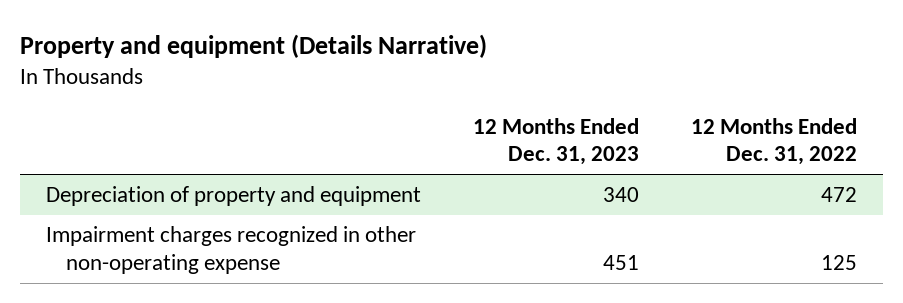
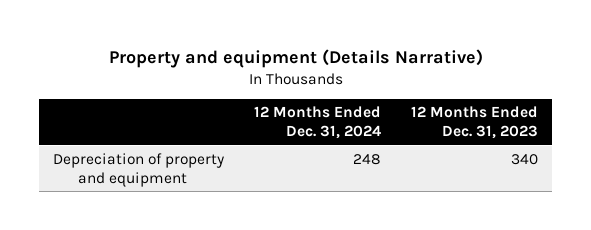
[690,118,857,166] 12 Months Ended Dec. 31, 2022 -> none
none -> [254,106,382,140] 12 Months Ended Dec. 31, 2024
[45,226,416,274] Impairment charges recognized in other non-operating expense -> none

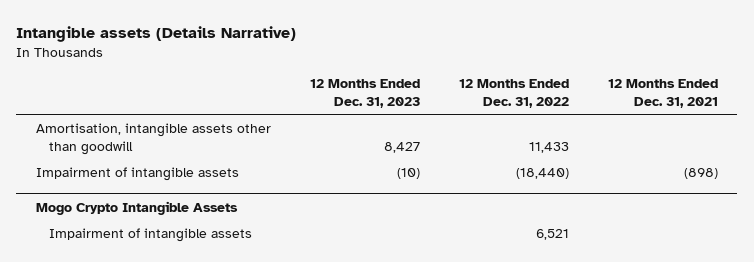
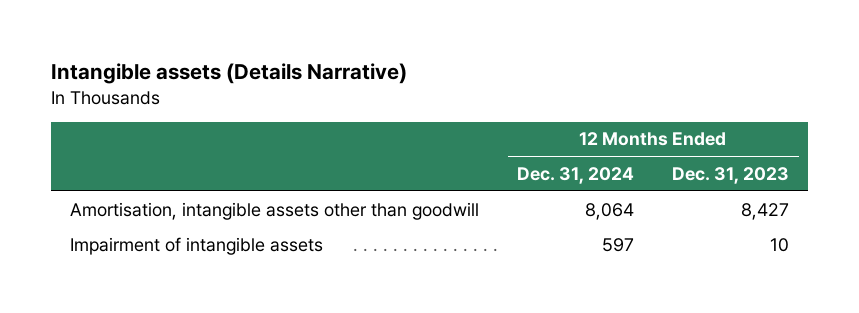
[458,79,569,108] 12 Months Ended Dec. 31, 2022 -> none
[607,79,718,108] 12 Months Ended Dec. 31, 2021 -> none
none -> [517,166,635,184] Dec. 31, 2024
[35,200,238,215] Mogo Crypto Intangible Assets -> none
[48,227,252,242] Impairment of intangible assets -> none
[396,167,420,179] (10) -> [770,237,790,252] 10

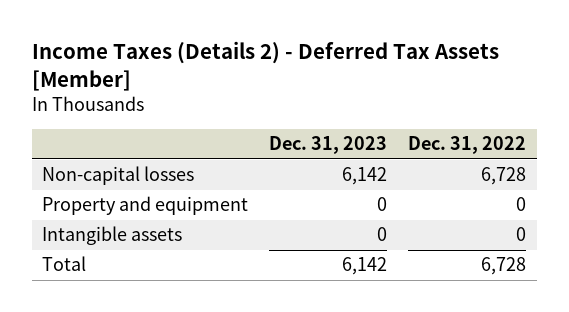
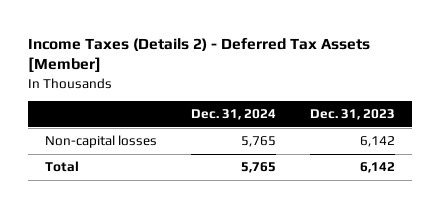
[408,136,527,155] Dec. 31, 2022 -> none
none -> [190,109,276,121] Dec. 31, 2024
[42,196,249,216] Property and equipment -> none
[42,226,183,246] Intangible assets -> none

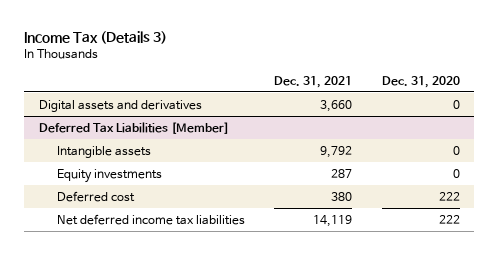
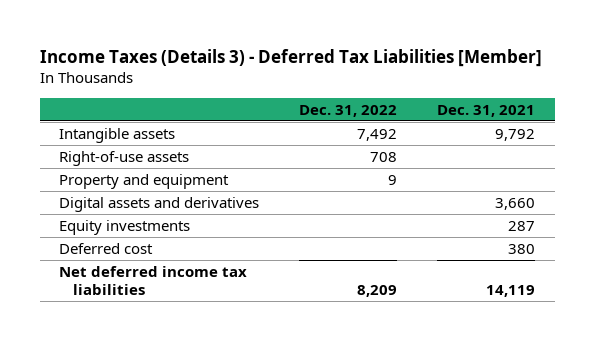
[24,30,168,44] Income Tax (Details 3) -> [39,48,542,67] Income Taxes (Details 3) - Deferred Tax Liabilities [Member]
[381,75,460,88] Dec. 31, 2020 -> none
none -> [299,104,398,117] Dec. 31, 2022
[38,121,229,134] Deferred Tax Liabilities [Member] -> none
none -> [59,150,190,166] Right-of-use assets
none -> [59,173,230,189] Property and equipment
[38,99,202,112] Digital assets and derivatives -> [59,196,260,212] Digital assets and derivatives

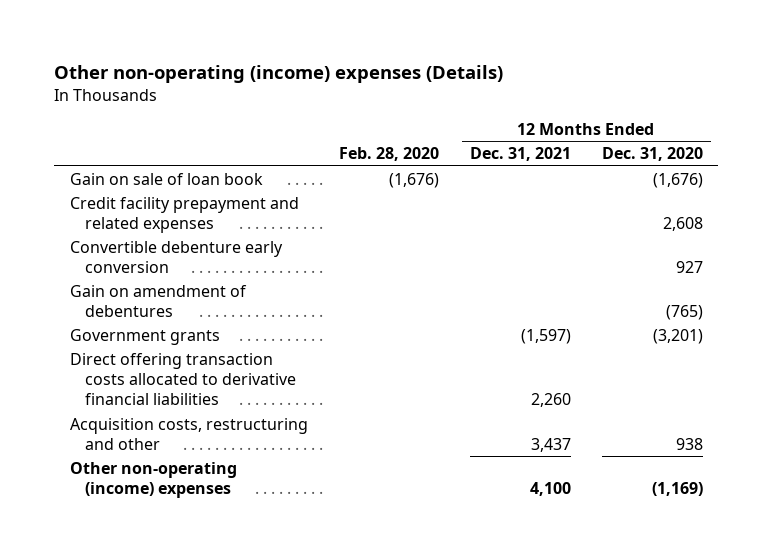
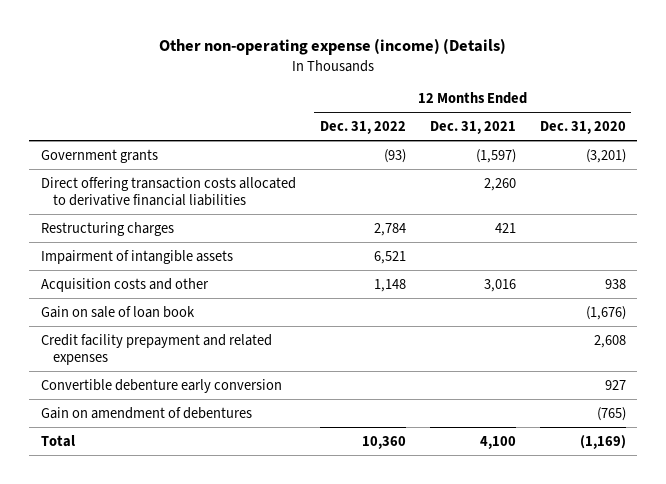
[54,65,504,84] Other non-operating (income) expenses (Details) -> [159,38,507,56] Other non-operating expense (income) (Details)
[338,147,439,162] Feb. 28, 2020 -> none
none -> [319,121,406,135] Dec. 31, 2022
[69,328,220,345] Government grants -> [40,148,158,163] Government grants
[69,352,296,406] Direct offering transaction costs allocated to derivative financial liabilities -> [40,176,296,207] Direct offering transaction costs allocated to derivative financial liabilities
none -> [40,221,174,236] Restructuring charges
none -> [40,249,233,264] Impairment of intangible assets
none -> [40,277,209,292] Acquisition costs and other
[69,417,308,451] Acquisition costs, restructuring and other -> none
[69,461,237,499] Other non-operating (income) expenses -> [40,434,75,447] Total

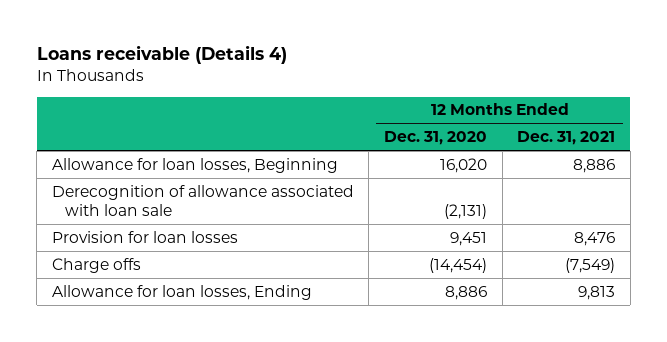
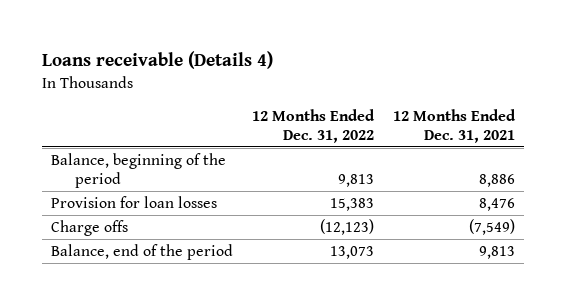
[383,131,487,146] Dec. 31, 2020 -> none
none -> [252,108,376,143] 12 Months Ended Dec. 31, 2022
[51,184,354,216] Derecognition of allowance associated with loan sale -> none
[51,157,338,173] Allowance for loan losses, Beginning -> [51,152,227,188] Balance, beginning of the period
[51,284,312,300] Allowance for loan losses, Ending -> [51,243,234,260] Balance, end of the period

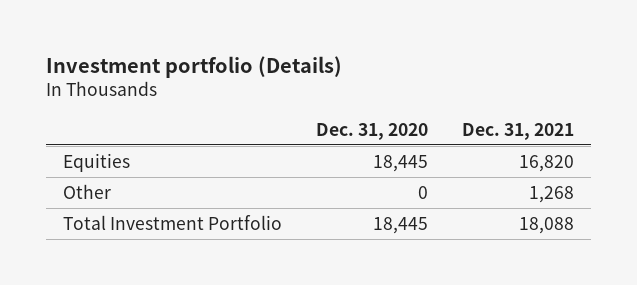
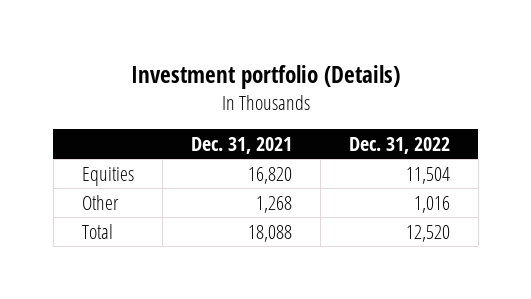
[315,122,428,140] Dec. 31, 2020 -> none
none -> [348,136,450,154] Dec. 31, 2022
[62,214,282,230] Total Investment Portfolio -> [81,223,113,239] Total

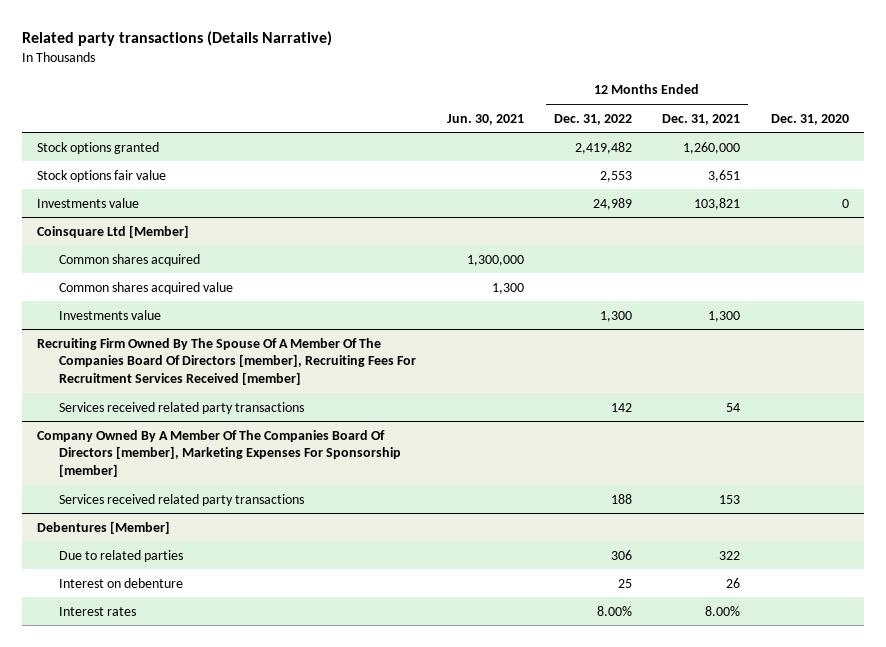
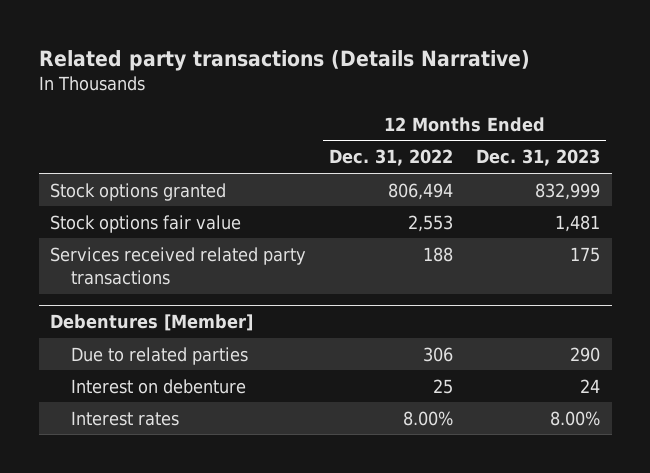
[446,113,524,125] Jun. 30, 2021 -> none
[662,113,741,125] Dec. 31, 2021 -> none
[770,113,849,125] Dec. 31, 2020 -> none
none -> [476,149,601,167] Dec. 31, 2023
[575,141,633,154] 2,419,482 -> [388,182,454,200] 806,494
[37,197,140,208] Investments value -> none
[37,224,190,238] Coinsquare Ltd [Member] -> none
[59,253,201,266] Common shares acquired -> none
[59,281,234,294] Common shares acquired value -> none
[59,309,162,320] Investments value -> none
[37,337,417,386] Recruiting Firm Owned By The Spouse Of A Member Of The Companies Board Of Directors [member], Recruiting Fees For Recruitment Services Received [member] -> none
[59,401,305,414] Services received related party transactions -> none
[37,429,402,478] Company Owned By A Member Of The Companies Board Of Directors [member], Marketing Expenses For Sponsorship [member] -> none

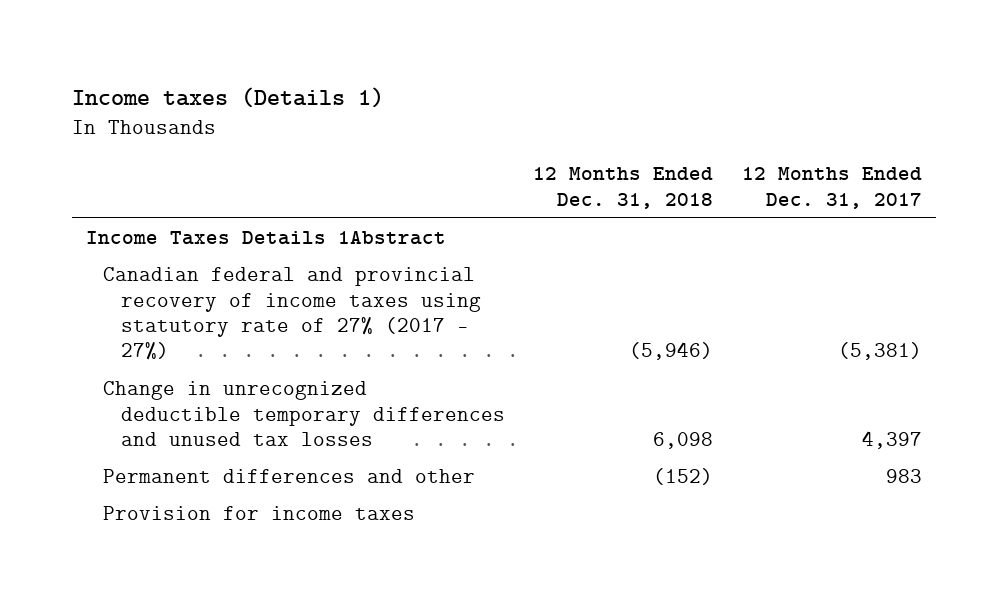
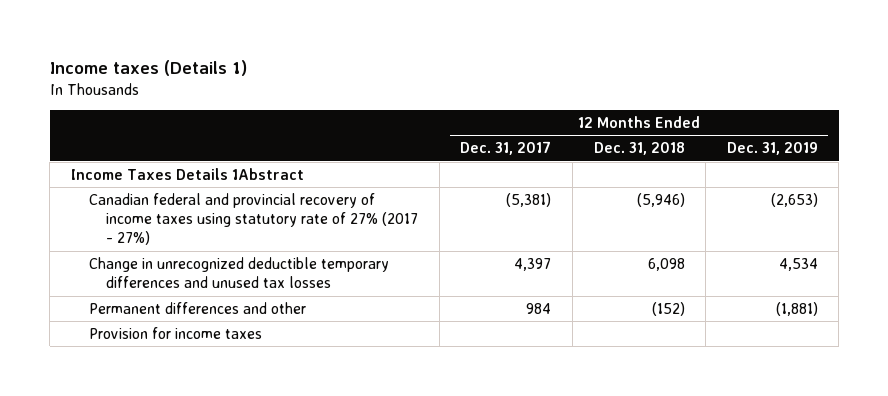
none -> [726,142,818,156] Dec. 31, 2019
[885,469,922,484] 983 -> [526,302,552,314] 984

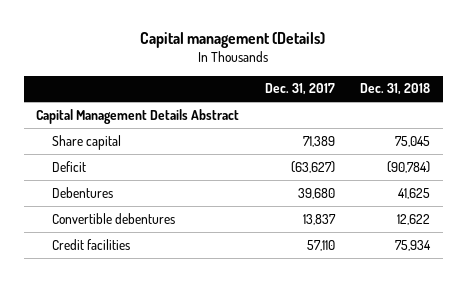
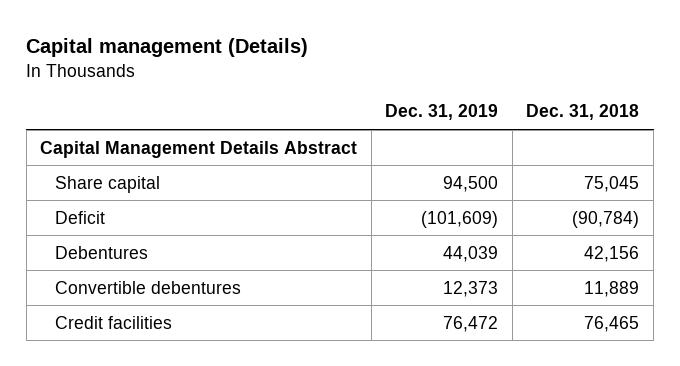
[264,83,335,96] Dec. 31, 2017 -> none
none -> [385,104,499,121] Dec. 31, 2019
[398,187,431,199] 41,625 -> [584,245,640,262] 42,156
[397,213,431,225] 12,622 -> [584,280,640,297] 11,889
[395,239,432,251] 75,934 -> [584,315,640,332] 76,465

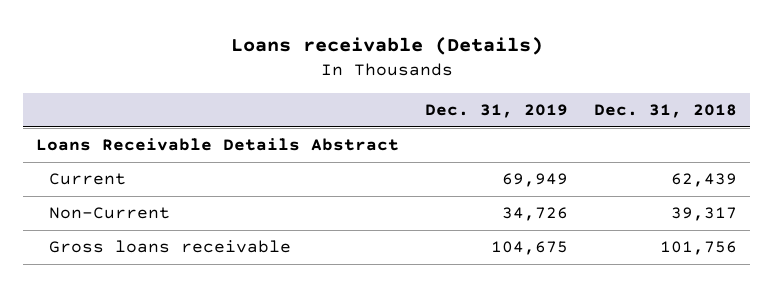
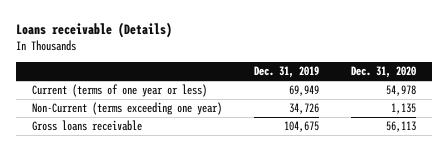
[594,103,738,118] Dec. 31, 2018 -> none
none -> [351,66,417,79] Dec. 31, 2020
[36,138,400,152] Loans Receivable Details Abstract -> none
[48,173,126,186] Current -> [31,84,207,98] Current (terms of one year or less)
[48,207,170,220] Non-Current -> [31,102,222,116] Non-Current (terms exceeding one year)

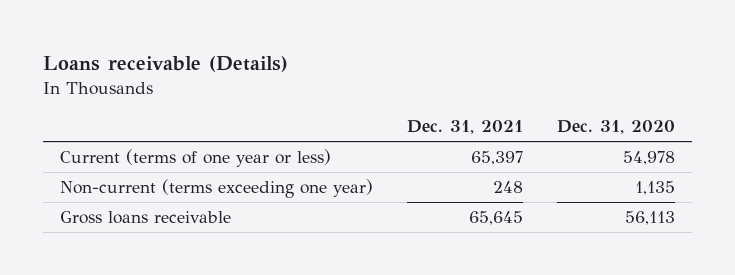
[253,66,319,79] Dec. 31, 2019 -> none
none -> [406,120,523,135] Dec. 31, 2021
[31,102,222,116] Non-Current (terms exceeding one year) -> [60,178,374,198] Non-current (terms exceeding one year)

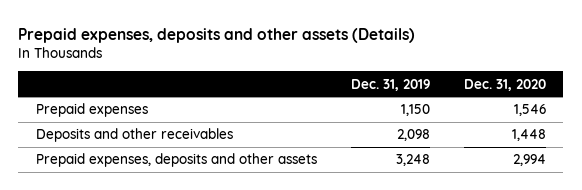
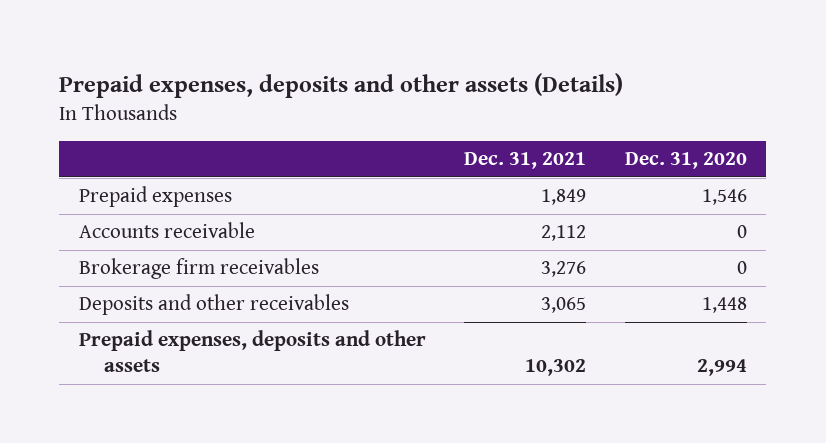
[350,78,430,91] Dec. 31, 2019 -> none
none -> [464,152,587,170] Dec. 31, 2021
none -> [78,222,255,239] Accounts receivable
none -> [78,258,319,280] Brokerage firm receivables

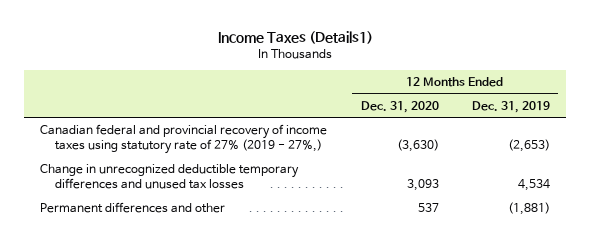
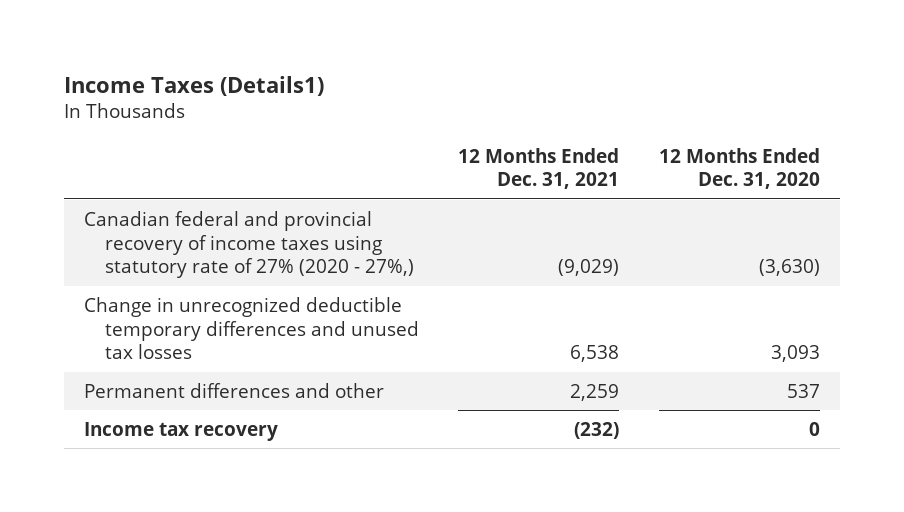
[471,100,550,113] Dec. 31, 2019 -> none
none -> [458,147,620,190] 12 Months Ended Dec. 31, 2021
[40,124,328,155] Canadian federal and provincial recovery of income taxes using statutory rate of 27% (2019 - 27%,) -> [83,210,414,279] Canadian federal and provincial recovery of income taxes using statutory rate of 27% (2020 - 27%,)
none -> [83,421,278,441] Income tax recovery

